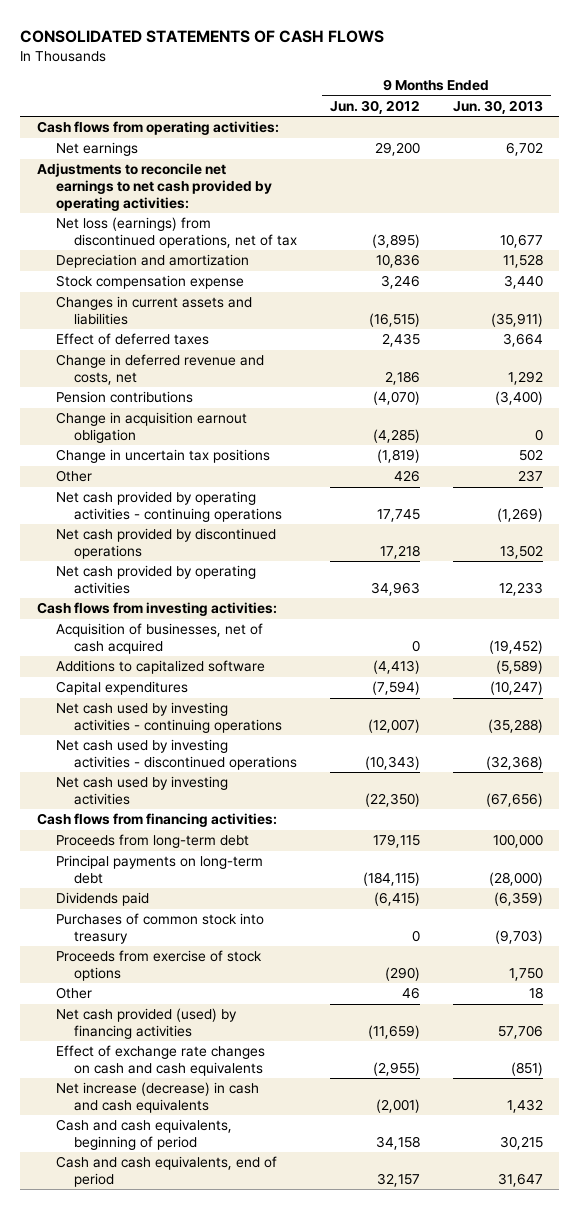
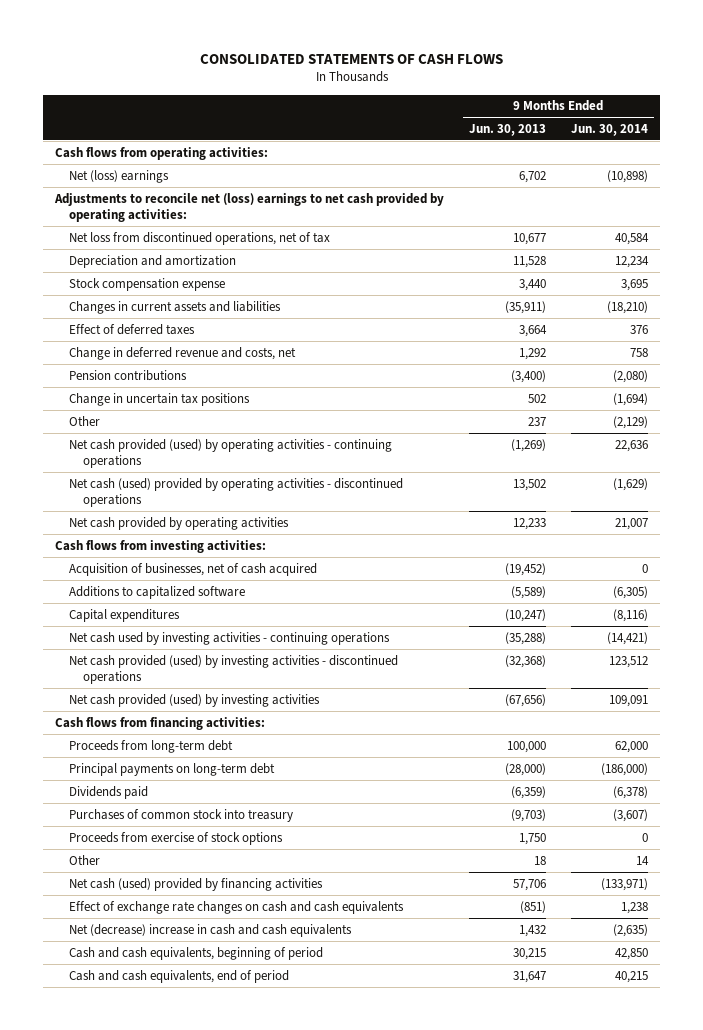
[329,99,420,114] Jun. 30, 2012 -> none
none -> [570,123,648,136] Jun. 30, 2014
[55,142,138,157] Net earnings -> [69,169,170,183] Net (loss) earnings
[36,163,272,211] Adjustments to reconcile net earnings to net cash provided by operating activities: -> [54,192,445,222] Adjustments to reconcile net (loss) earnings to net cash provided by operating activities:
[55,217,298,248] Net loss (earnings) from discontinued operations, net of tax -> [69,231,331,245] Net loss from discontinued operations, net of tax
[55,412,247,443] Change in acquisition earnout obligation -> none
[55,491,283,522] Net cash provided by operating activities - continuing operations -> [69,438,393,468] Net cash provided (used) by operating activities - continuing operations
[55,528,276,559] Net cash provided by discontinued operations -> [69,477,404,507] Net cash (used) provided by operating activities - discontinued operations
[55,739,298,770] Net cash used by investing activities - discontinued operations -> [69,654,399,684] Net cash provided (used) by investing activities - discontinued operations
[55,776,228,805] Net cash used by investing activities -> [69,693,321,707] Net cash provided (used) by investing activities
[55,1008,237,1039] Net cash provided (used) by financing activities -> [69,877,324,891] Net cash (used) provided by financing activities
[55,1082,259,1113] Net increase (decrease) in cash and cash equivalents -> [69,923,353,937] Net (decrease) increase in cash and cash equivalents

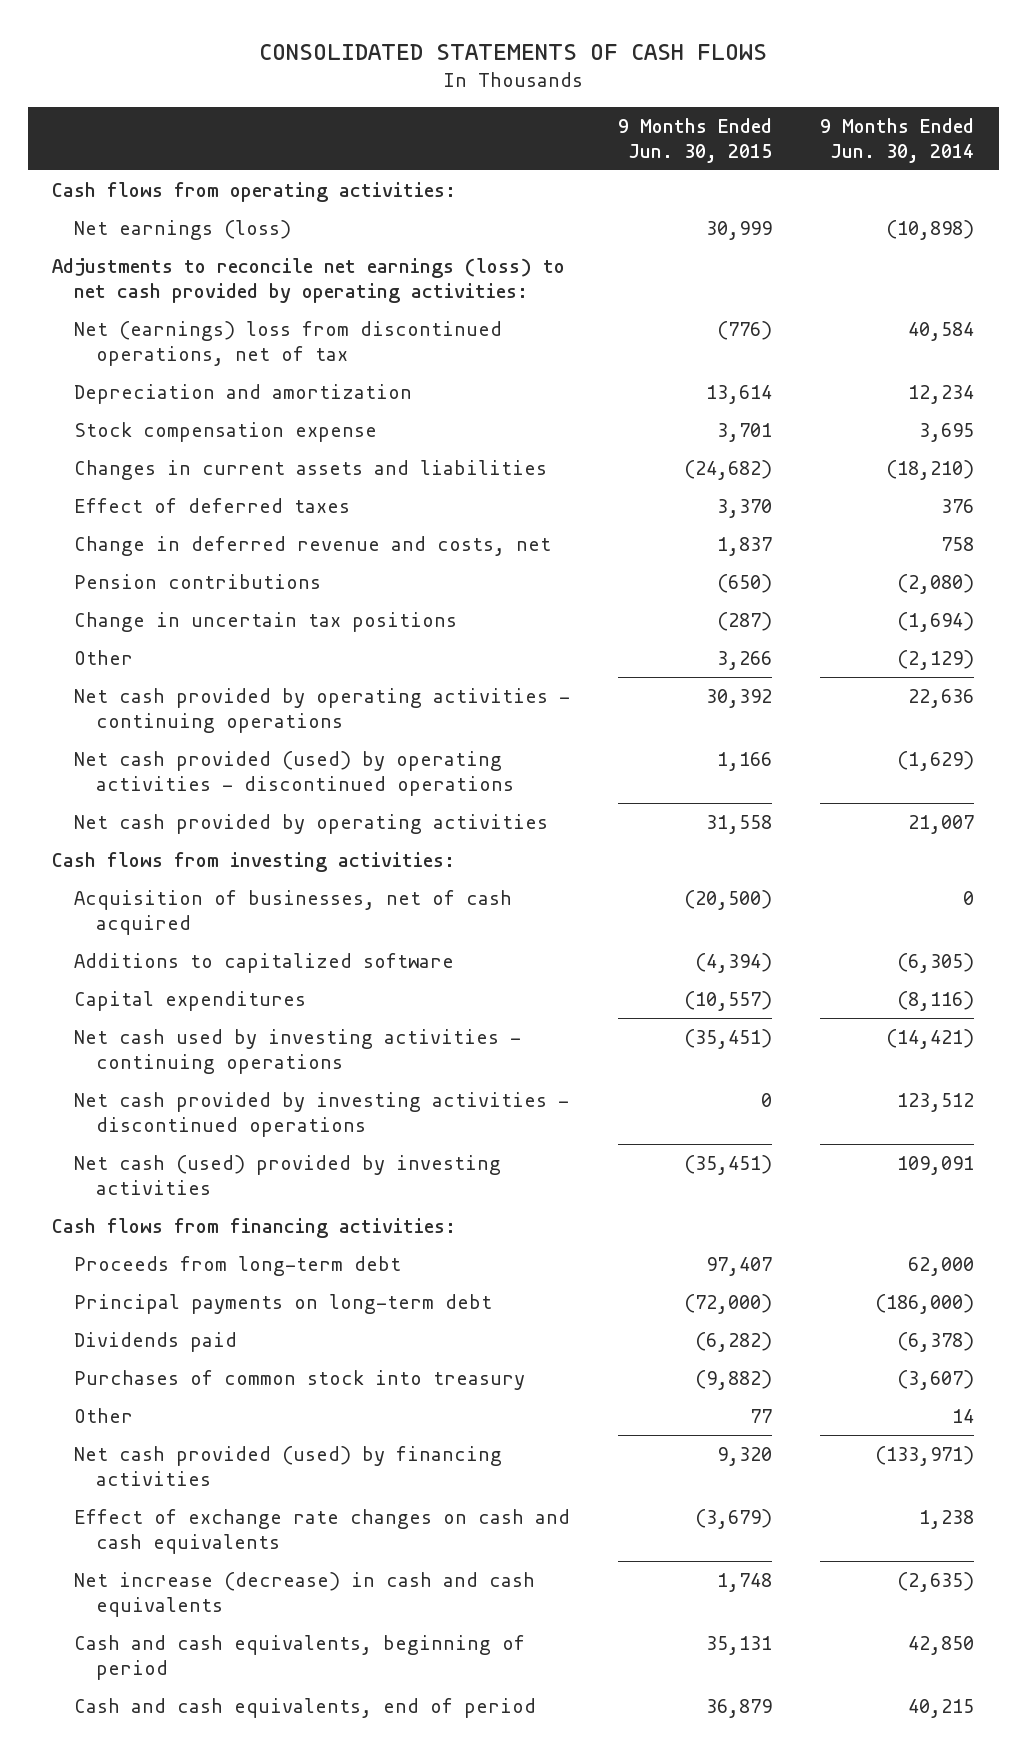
[469,123,547,136] Jun. 30, 2013 -> none
none -> [618,118,773,163] 9 Months Ended Jun. 30, 2015
[69,169,170,183] Net (loss) earnings -> [74,219,292,240] Net earnings (loss)
[54,192,445,222] Adjustments to reconcile net (loss) earnings to net cash provided by operating activities: -> [52,257,566,303] Adjustments to reconcile net earnings (loss) to net cash provided by operating activities:
[69,231,331,245] Net loss from discontinued operations, net of tax -> [74,320,503,366] Net (earnings) loss from discontinued operations, net of tax
[69,438,393,468] Net cash provided (used) by operating activities - continuing operations -> [74,687,571,733] Net cash provided by operating activities - continuing operations
[69,477,404,507] Net cash (used) provided by operating activities - discontinued operations -> [74,750,515,796] Net cash provided (used) by operating activities - discontinued operations
[69,654,399,684] Net cash provided (used) by investing activities - discontinued operations -> [74,1091,570,1137] Net cash provided by investing activities - discontinued operations
[69,693,321,707] Net cash provided (used) by investing activities -> [74,1154,502,1195] Net cash (used) provided by investing activities
[69,831,284,845] Proceeds from exercise of stock options -> none
[69,877,324,891] Net cash (used) provided by financing activities -> [74,1445,503,1486] Net cash provided (used) by financing activities
[69,923,353,937] Net (decrease) increase in cash and cash equivalents -> [74,1571,536,1617] Net increase (decrease) in cash and cash equivalents

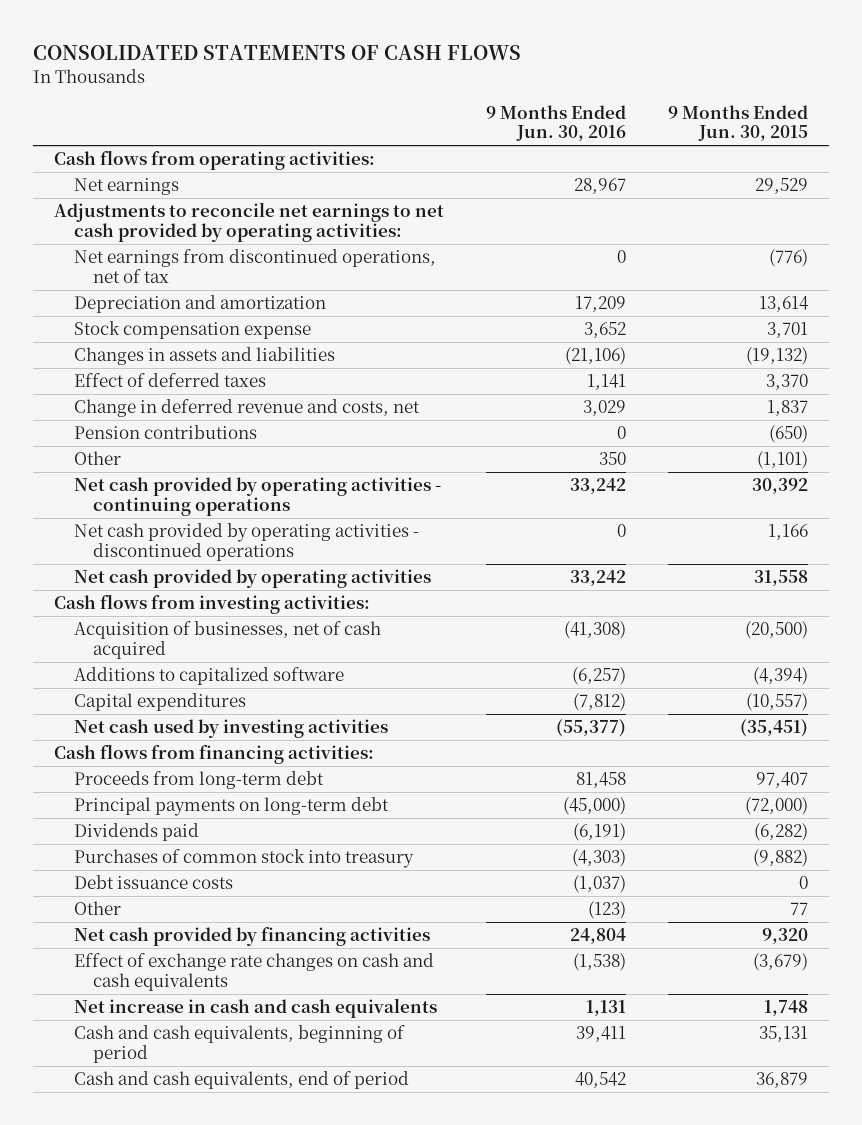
[820,118,975,163] 9 Months Ended Jun. 30, 2014 -> none
none -> [485,104,626,142] 9 Months Ended Jun. 30, 2016
[74,219,292,240] Net earnings (loss) -> [73,178,179,196] Net earnings
[706,220,773,240] 30,999 -> [754,178,808,195] 29,529
[52,257,566,303] Adjustments to reconcile net earnings (loss) to net cash provided by operating activities: -> [54,202,445,242] Adjustments to reconcile net earnings to net cash provided by operating activities:
[74,320,503,366] Net (earnings) loss from discontinued operations, net of tax -> [73,249,436,283] Net earnings from discontinued operations, net of tax
[74,459,548,480] Changes in current assets and liabilities -> [73,347,335,366] Changes in assets and liabilities
[684,459,773,480] (24,682) -> [745,347,808,366] (19,132)
[74,611,458,632] Change in uncertain tax positions -> none
[717,650,773,670] 3,266 -> [756,451,808,470] (1,101)
[74,750,515,796] Net cash provided (used) by operating activities - discontinued operations -> [73,523,419,561] Net cash provided by operating activities - discontinued operations
[74,1091,570,1137] Net cash provided by investing activities - discontinued operations -> none
[74,1154,502,1195] Net cash (used) provided by investing activities -> none
[74,1028,522,1074] Net cash used by investing activities - continuing operations -> [73,719,388,739] Net cash used by investing activities
none -> [73,875,233,890] Debt issuance costs
[74,1445,503,1486] Net cash provided (used) by financing activities -> [73,927,430,947] Net cash provided by financing activities
[74,1571,536,1617] Net increase (decrease) in cash and cash equivalents -> [73,998,437,1019] Net increase in cash and cash equivalents

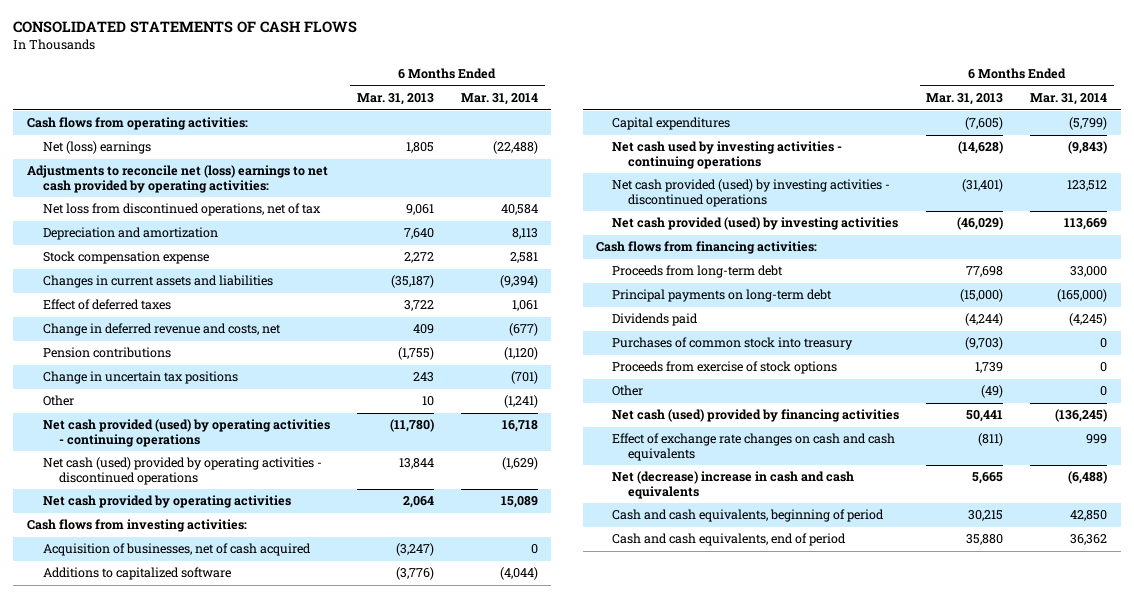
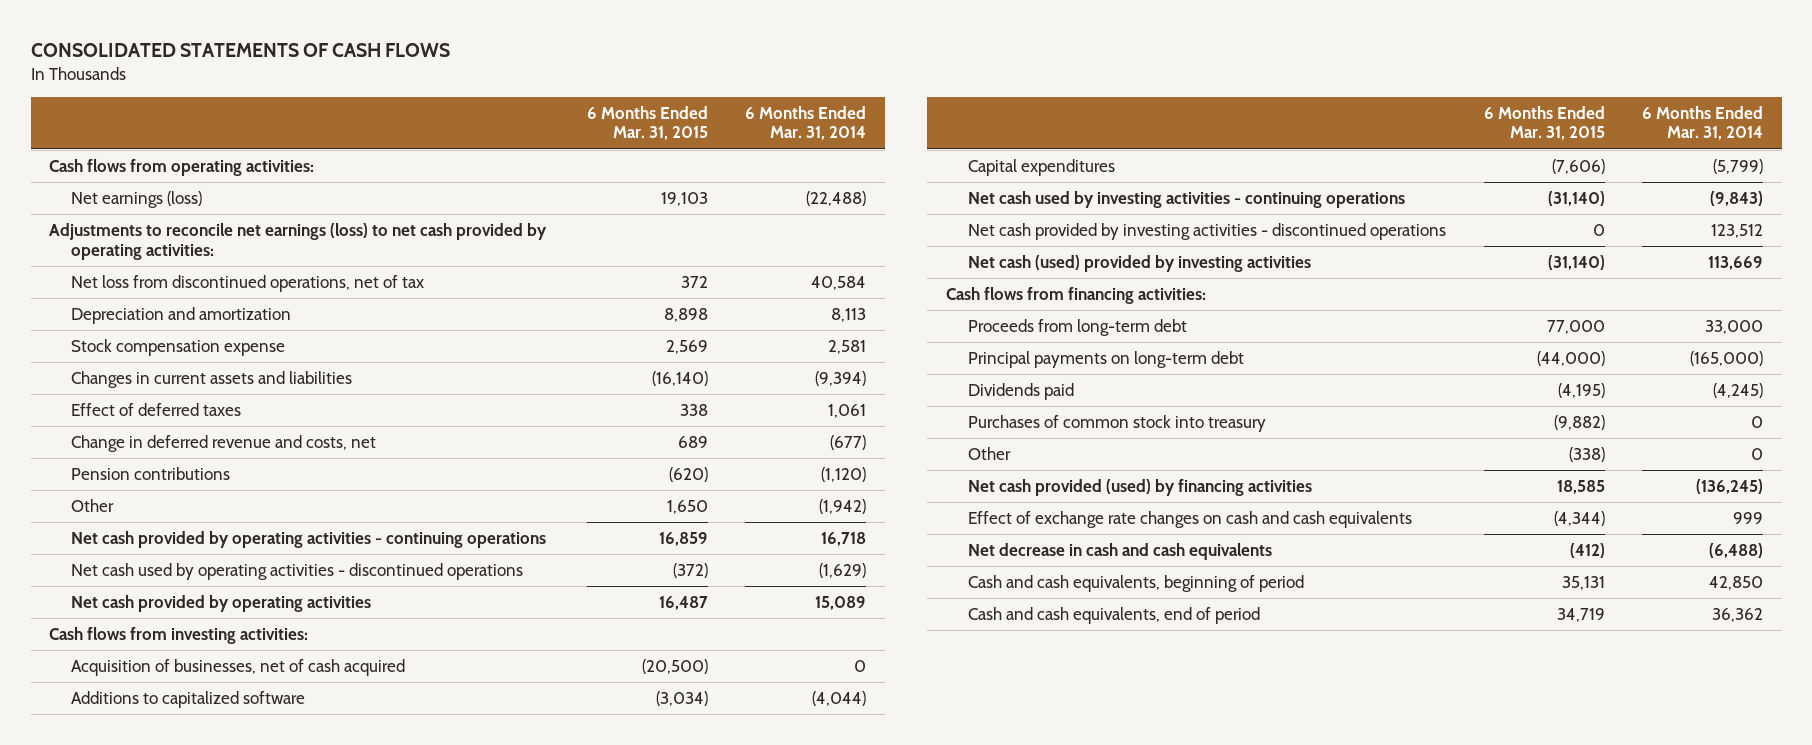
[356,93,434,106] Mar. 31, 2013 -> none
none -> [586,105,708,141] 6 Months Ended Mar. 31, 2015
[42,141,151,155] Net (loss) earnings -> [71,191,203,209] Net earnings (loss)
[26,165,328,194] Adjustments to reconcile net (loss) earnings to net cash provided by operating activities: -> [49,223,548,260] Adjustments to reconcile net earnings (loss) to net cash provided by operating activities:
[42,371,238,385] Change in uncertain tax positions -> none
[503,395,538,409] (1,241) -> [819,499,867,515] (1,942)
[42,419,330,448] Net cash provided (used) by operating activities - continuing operations -> [71,531,547,549] Net cash provided by operating activities - continuing operations
[42,457,322,486] Net cash (used) provided by operating activities - discontinued operations -> [71,563,524,581] Net cash used by operating activities - discontinued operations
[612,179,891,208] Net cash provided (used) by investing activities - discontinued operations -> [968,223,1447,241] Net cash provided by investing activities - discontinued operations
[612,217,899,231] Net cash provided (used) by investing activities -> [968,255,1312,273] Net cash (used) provided by investing activities
[612,361,838,375] Proceeds from exercise of stock options -> none
[612,409,900,423] Net cash (used) provided by financing activities -> [968,479,1313,497] Net cash provided (used) by financing activities
[612,471,855,500] Net (decrease) increase in cash and cash equivalents -> [968,543,1273,561] Net decrease in cash and cash equivalents

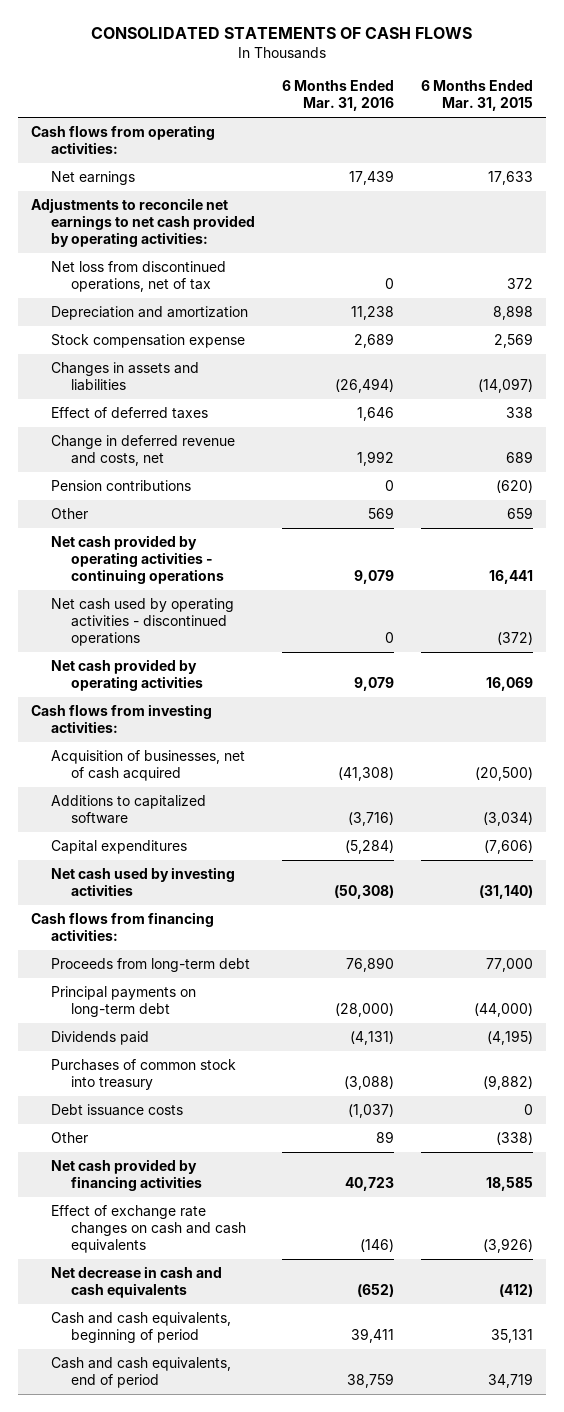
[745,105,867,141] 6 Months Ended Mar. 31, 2014 -> none
none -> [281,80,394,112] 6 Months Ended Mar. 31, 2016
[71,191,203,209] Net earnings (loss) -> [50,171,135,186] Net earnings
[660,192,708,207] 19,103 -> [487,171,533,186] 17,633
[49,223,548,260] Adjustments to reconcile net earnings (loss) to net cash provided by operating activities: -> [31,198,255,248] Adjustments to reconcile net earnings to net cash provided by operating activities:
[71,371,353,389] Changes in current assets and liabilities -> [50,362,199,392] Changes in assets and liabilities
[651,371,708,387] (16,140) -> [477,378,533,394] (14,097)
[666,500,708,515] 1,650 -> [506,507,533,520] 659
[658,532,708,547] 16,859 -> [488,570,533,585] 16,441
[658,596,708,611] 16,487 -> [485,677,533,692] 16,069
[968,223,1447,241] Net cash provided by investing activities - discontinued operations -> none
[968,255,1312,273] Net cash (used) provided by investing activities -> none
[968,191,1406,209] Net cash used by investing activities - continuing operations -> [50,867,235,897] Net cash used by investing activities
none -> [50,1104,183,1117] Debt issuance costs
[968,479,1313,497] Net cash provided (used) by financing activities -> [50,1159,202,1192] Net cash provided by financing activities
[1553,511,1605,527] (4,344) -> [482,1238,533,1254] (3,926)

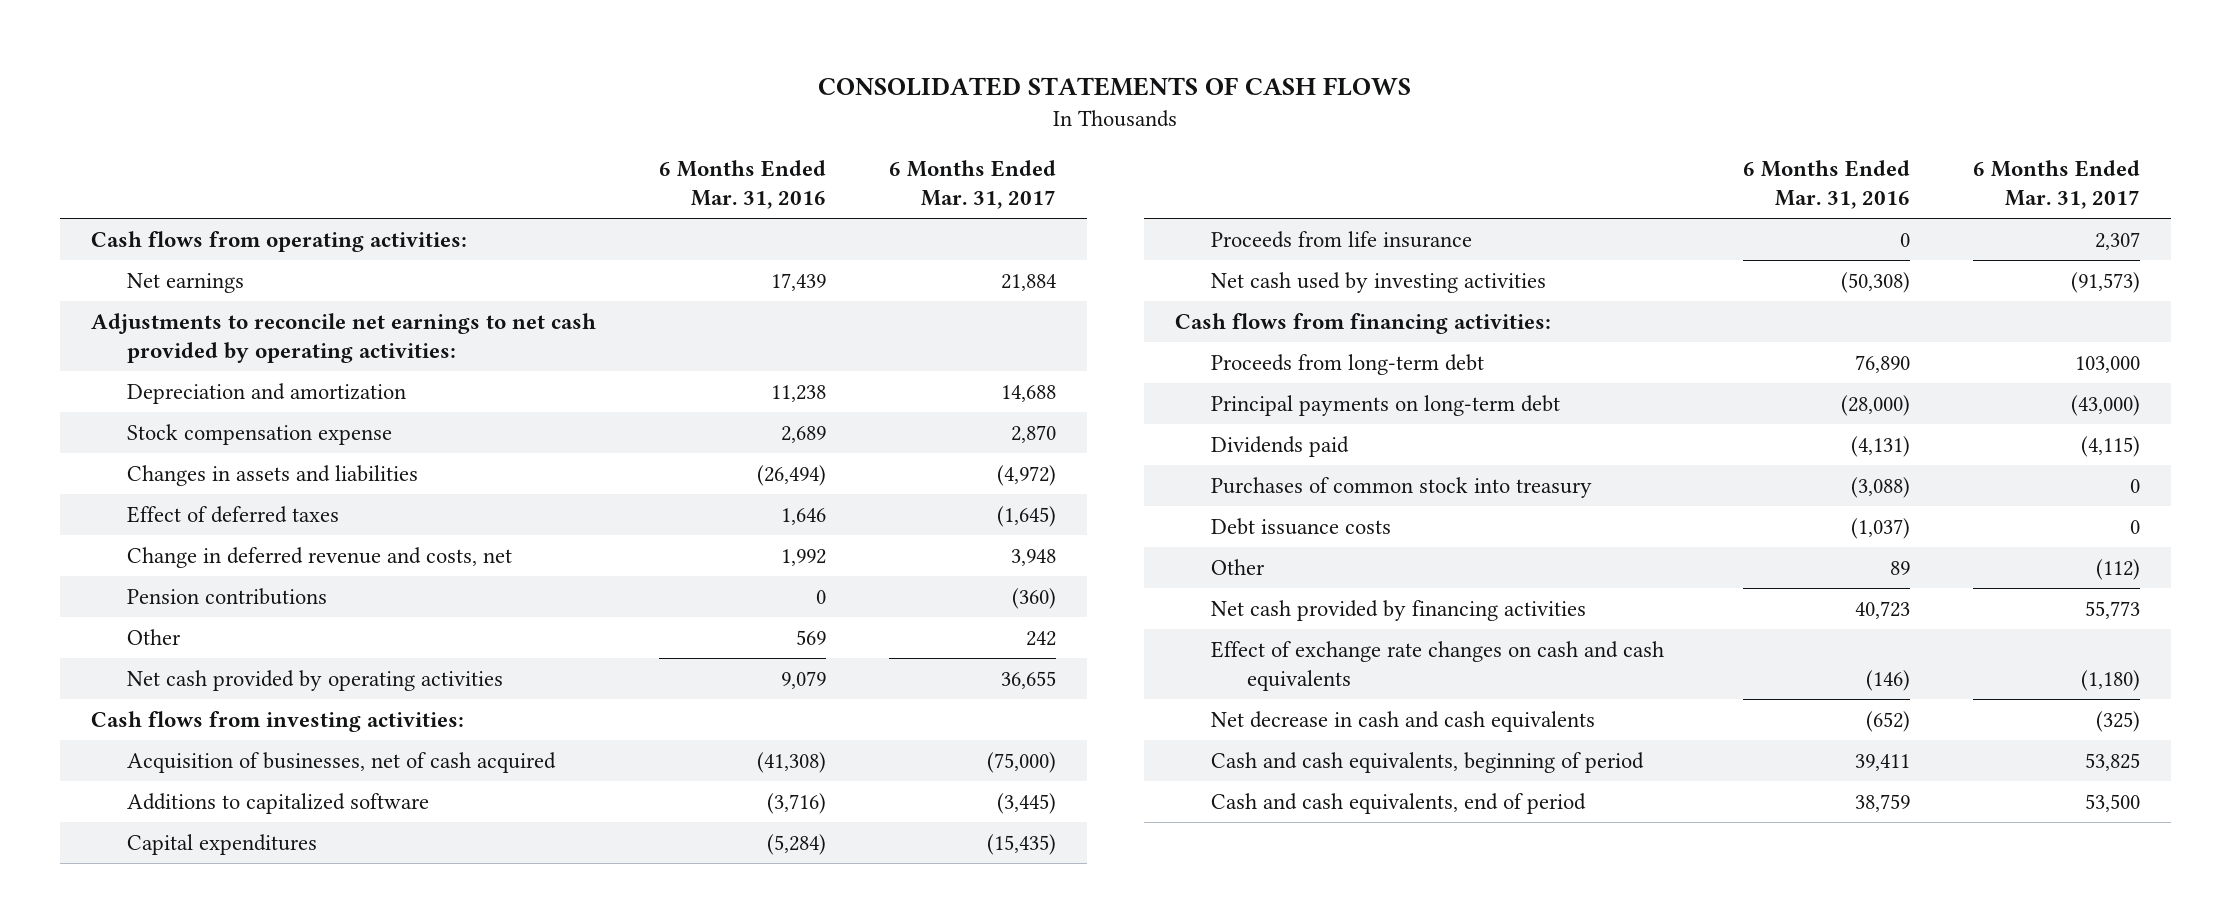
[420,80,533,112] 6 Months Ended Mar. 31, 2015 -> none
none -> [888,160,1056,210] 6 Months Ended Mar. 31, 2017
[50,261,226,293] Net loss from discontinued operations, net of tax -> none
[50,535,224,585] Net cash provided by operating activities - continuing operations -> none
[50,598,234,647] Net cash used by operating activities - discontinued operations -> none
none -> [1211,230,1473,248] Proceeds from life insurance

